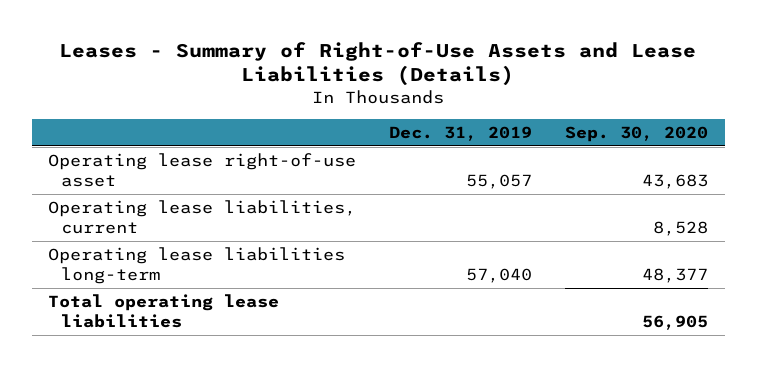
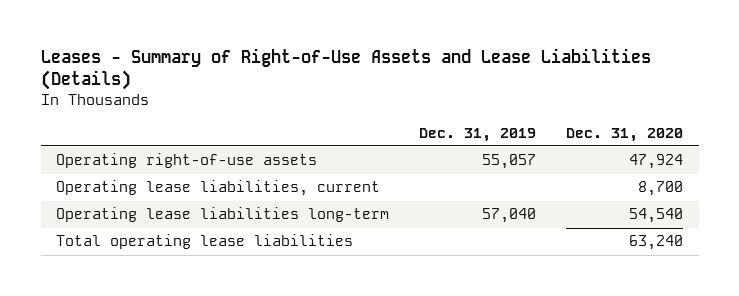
[565,125,709,142] Sep. 30, 2020 -> none
none -> [566,127,684,142] Dec. 31, 2020
[48,153,357,188] Operating lease right-of-use asset -> [55,153,317,169] Operating right-of-use assets

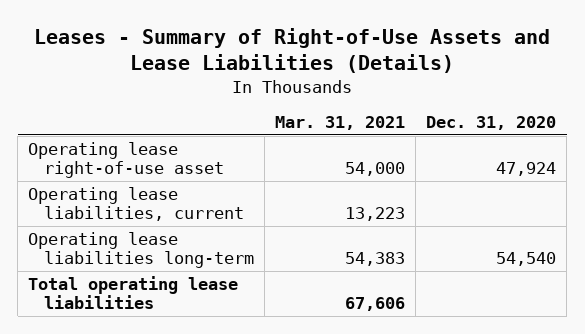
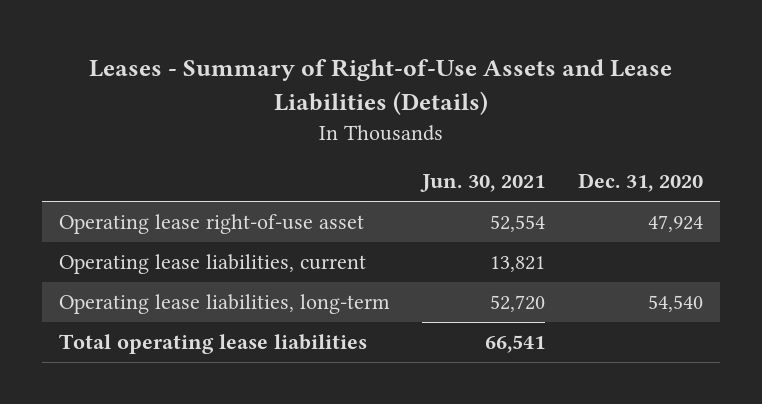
[274,116,405,131] Mar. 31, 2021 -> none
none -> [419,174,545,193] Jun. 30, 2021
[28,231,254,269] Operating lease liabilities long-term -> [58,293,390,314] Operating lease liabilities, long-term

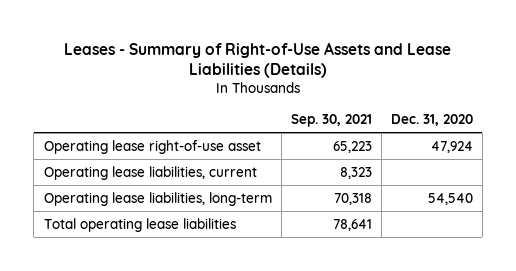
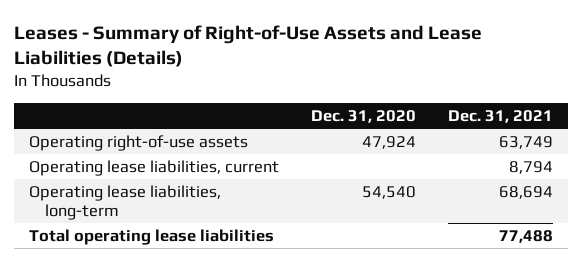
[290,114,372,128] Sep. 30, 2021 -> none
none -> [447,109,553,123] Dec. 31, 2021
[43,139,261,154] Operating lease right-of-use asset -> [29,134,249,151] Operating right-of-use assets

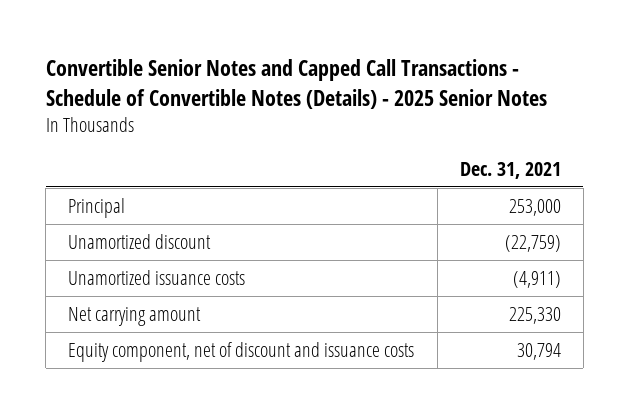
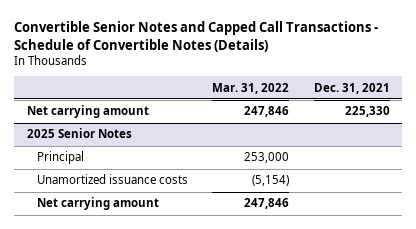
[45,58,547,109] Convertible Senior Notes and Capped Call Transactions - Schedule of Convertible Notes (Details) - 2025 Senior Notes -> [14,21,379,52] Convertible Senior Notes and Capped Call Transactions - Schedule of Convertible Notes (Details)
none -> [212,82,290,94] Mar. 31, 2022
[68,197,126,218] Principal -> none
[68,233,212,249] Unamortized discount -> none
[68,269,246,285] Unamortized issuance costs -> none
[68,341,415,362] Equity component, net of discount and issuance costs -> none
none -> [26,128,132,139] 2025 Senior Notes
none -> [36,151,84,165] Principal
none -> [36,174,188,185] Unamortized issuance costs
none -> [36,197,159,211] Net carrying amount

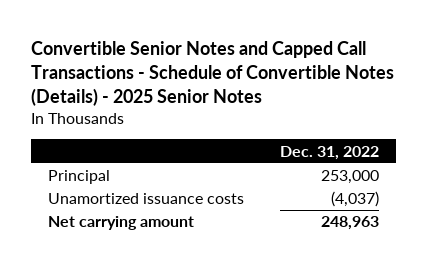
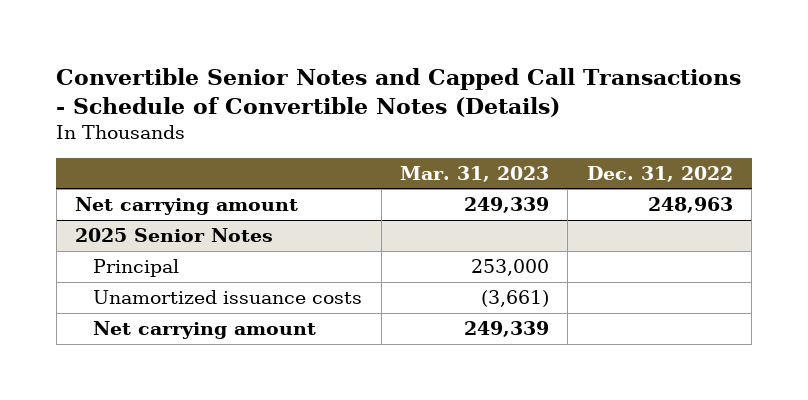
[30,40,394,106] Convertible Senior Notes and Capped Call Transactions - Schedule of Convertible Notes (Details) - 2025 Senior Notes -> [56,68,742,117] Convertible Senior Notes and Capped Call Transactions - Schedule of Convertible Notes (Details)
none -> [399,165,549,182] Mar. 31, 2023
[48,170,111,185] Principal -> none
[48,193,245,205] Unamortized issuance costs -> none
none -> [75,228,274,243] 2025 Senior Notes
none -> [93,259,180,278] Principal
none -> [93,290,363,305] Unamortized issuance costs
none -> [93,321,317,340] Net carrying amount

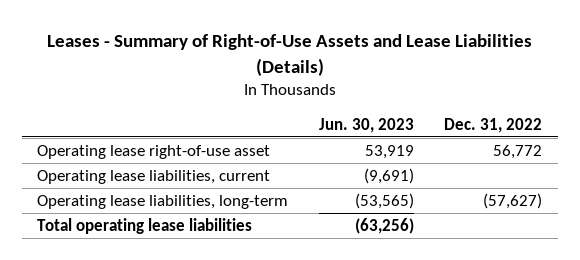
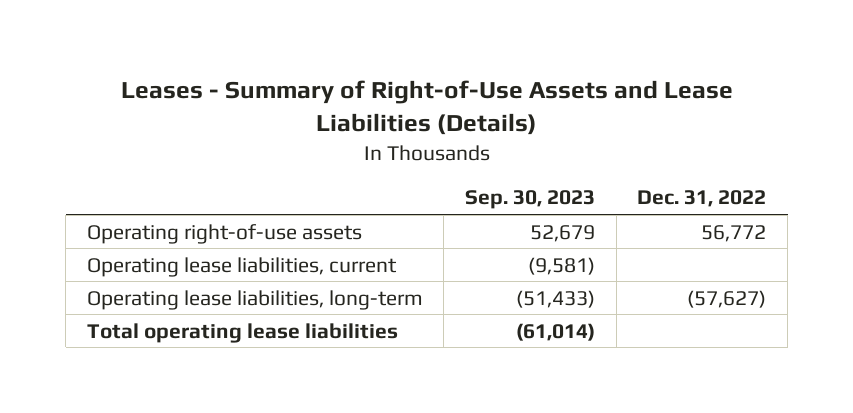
[318,117,414,133] Jun. 30, 2023 -> none
none -> [465,190,596,210] Sep. 30, 2023
[37,145,271,160] Operating lease right-of-use asset -> [86,223,362,244] Operating right-of-use assets

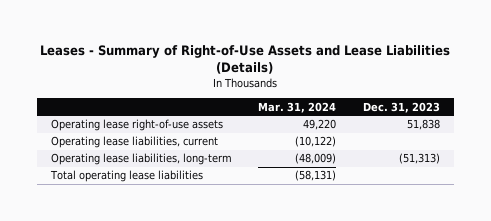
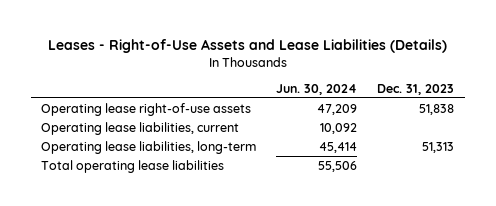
[40,44,451,74] Leases - Summary of Right-of-Use Assets and Lease Liabilities (Details) -> [47,39,447,54] Leases - Right-of-Use Assets and Lease Liabilities (Details)
[258,101,337,113] Mar. 31, 2024 -> none
none -> [276,83,358,95] Jun. 30, 2024
[399,153,441,165] (51,313) -> [422,141,455,153] 51,313

